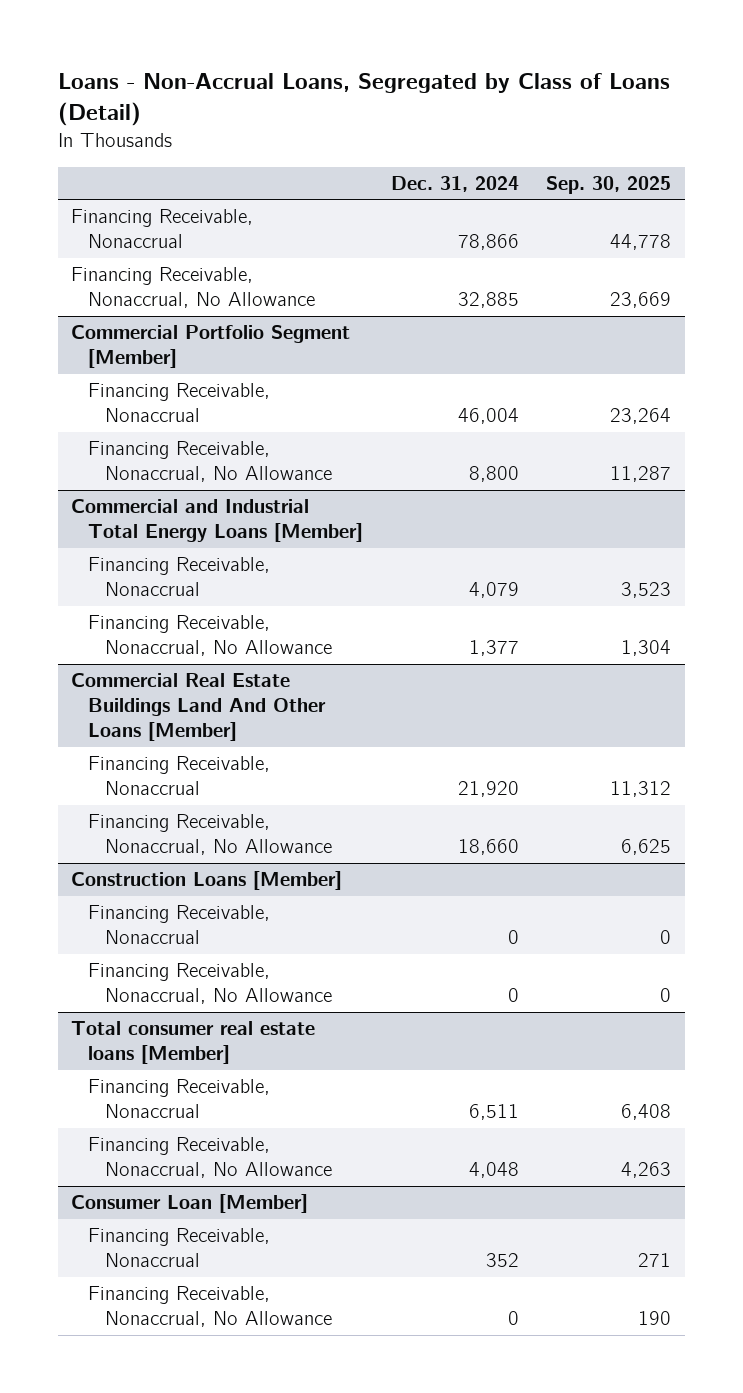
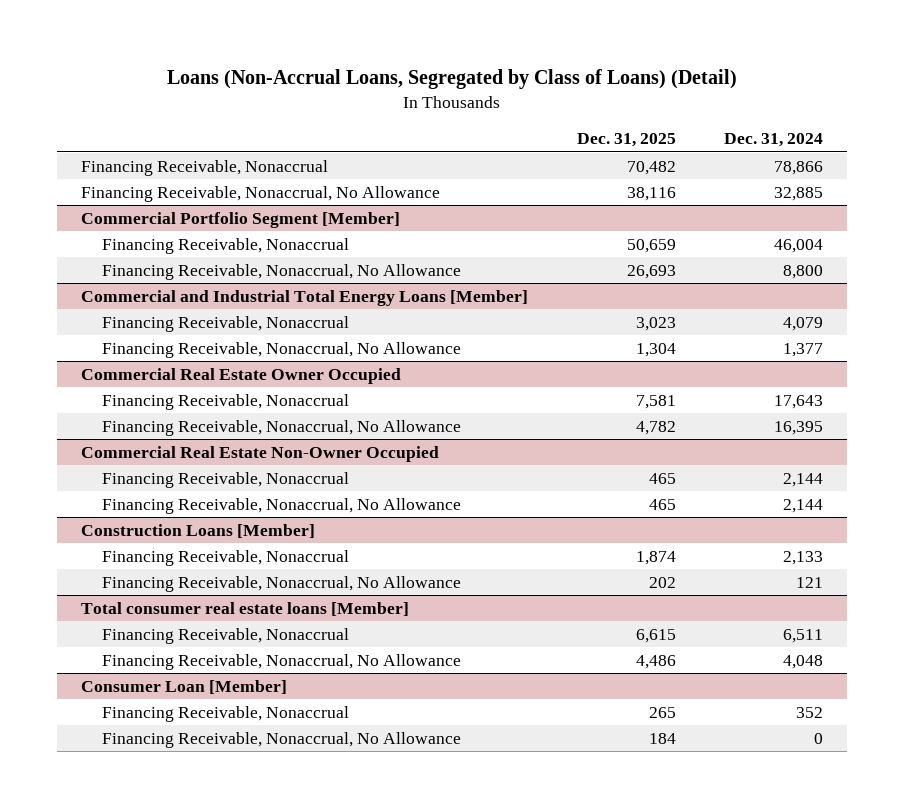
[57,72,670,126] Loans - Non-Accrual Loans, Segregated by Class of Loans (Detail) -> [167,69,738,90] Loans (Non-Accrual Loans, Segregated by Class of Loans) (Detail)
[546,175,672,194] Sep. 30, 2025 -> none
none -> [576,133,676,148] Dec. 31, 2025
[71,673,327,742] Commercial Real Estate Buildings Land And Other Loans [Member] -> none
none -> [81,367,402,384] Commercial Real Estate Owner Occupied
[457,781,519,798] 21,920 -> [774,394,824,409] 17,643
[457,839,519,856] 18,660 -> [774,420,824,435] 16,395
none -> [81,445,440,462] Commercial Real Estate Non-Owner Occupied
none -> [101,471,349,488] Financing Receivable, Nonaccrual
none -> [101,497,461,514] Financing Receivable, Nonaccrual, No Allowance
[507,930,519,945] 0 -> [783,550,824,565] 2,133
[507,988,519,1003] 0 -> [796,576,824,588] 121

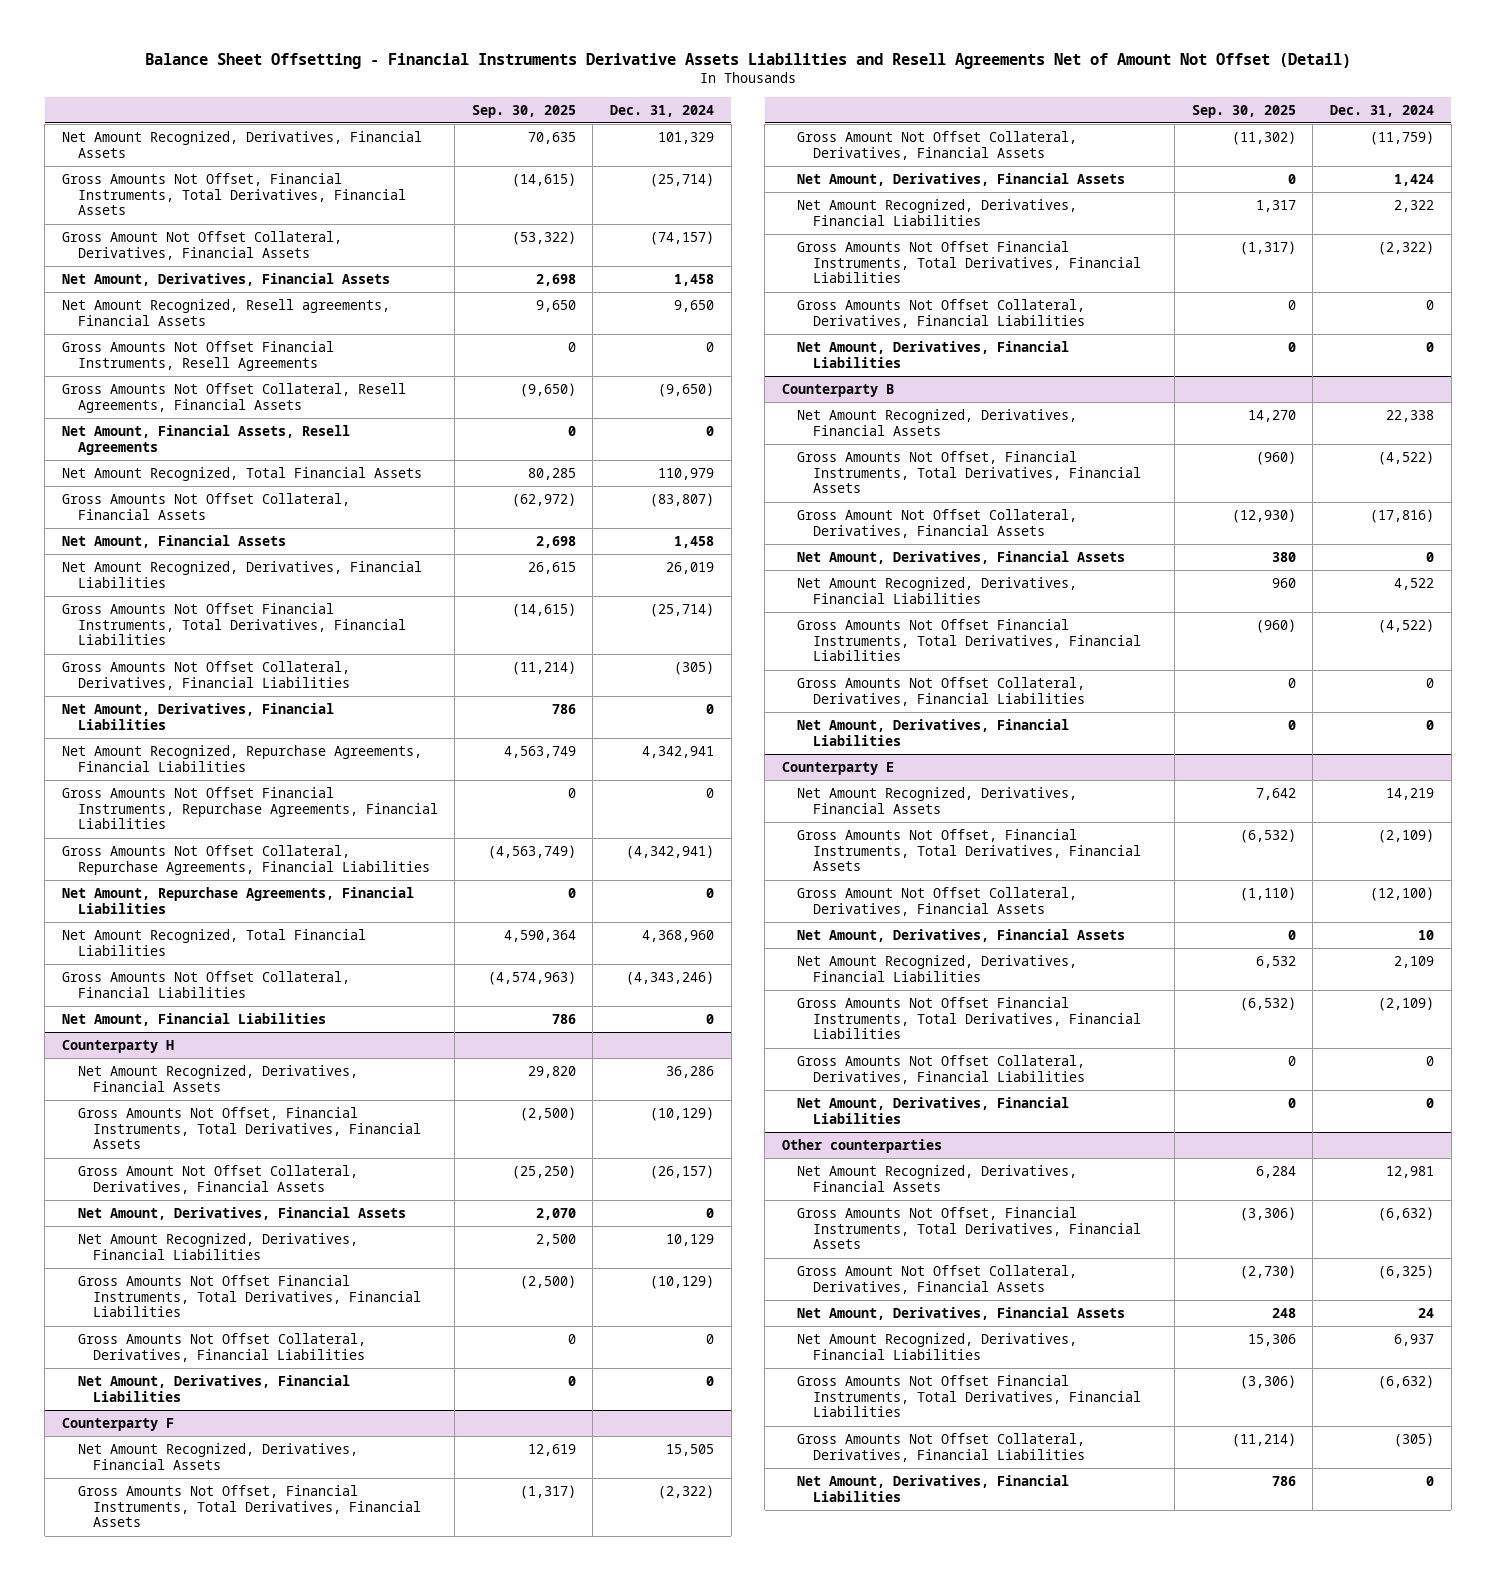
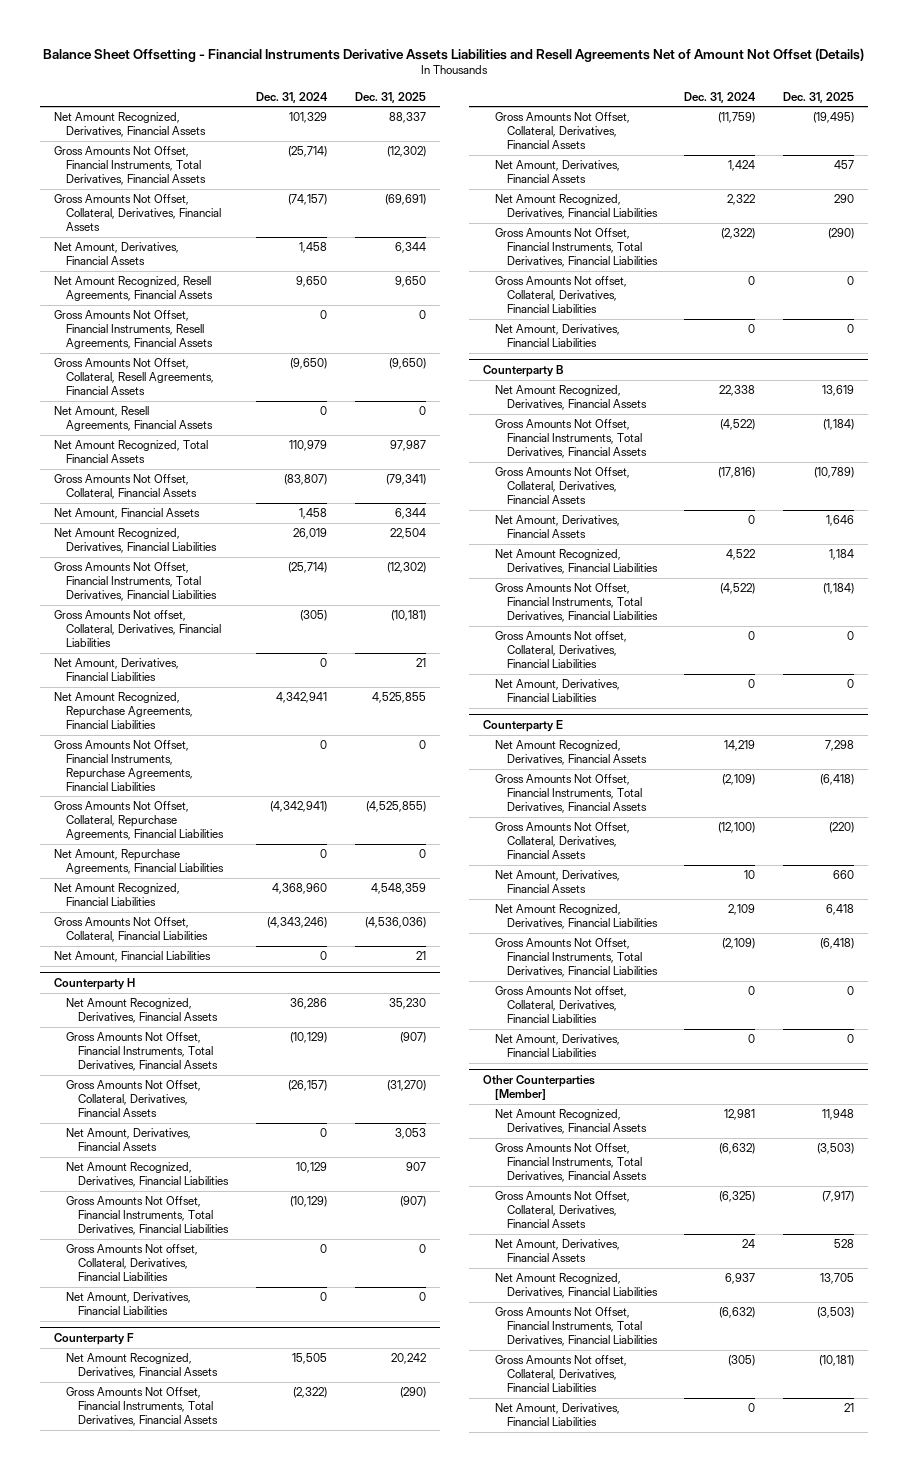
[144,53,1351,70] Balance Sheet Offsetting - Financial Instruments Derivative Assets Liabilities and Resell Agreements Net of Amount Not Offset (Detail) -> [43,47,865,62] Balance Sheet Offsetting - Financial Instruments Derivative Assets Liabilities and Resell Agreements Net of Amount Not Offset (Details)
[471,104,576,118] Sep. 30, 2025 -> none
none -> [354,91,426,103] Dec. 31, 2025
[61,230,342,260] Gross Amount Not Offset Collateral, Derivatives, Financial Assets -> [54,194,222,231] Gross Amounts Not Offset, Collateral, Derivatives, Financial Assets
[61,298,390,326] Net Amount Recognized, Resell agreements, Financial Assets -> [54,276,214,302] Net Amount Recognized, Resell Agreements, Financial Assets
[61,340,334,371] Gross Amounts Not Offset Financial Instruments, Resell Agreements -> [54,310,214,349] Gross Amounts Not Offset, Financial Instruments, Resell Agreements, Financial Assets
[61,382,406,413] Gross Amounts Not Offset Collateral, Resell Agreements, Financial Assets -> [54,358,215,395] Gross Amounts Not Offset, Collateral, Resell Agreements, Financial Assets
[61,424,350,455] Net Amount, Financial Assets, Resell Agreements -> [54,406,214,432] Net Amount, Resell Agreements, Financial Assets
[61,492,350,520] Gross Amounts Not Offset Collateral, Financial Assets -> [54,474,198,500] Gross Amounts Not Offset, Collateral, Financial Assets
[61,602,406,646] Gross Amounts Not Offset Financial Instruments, Total Derivatives, Financial Liabilities -> [54,562,218,601] Gross Amounts Not Offset, Financial Instruments, Total Derivatives, Financial Liabilities
[61,660,350,690] Gross Amounts Not Offset Collateral, Derivatives, Financial Liabilities -> [54,610,222,647] Gross Amounts Not offset, Collateral, Derivatives, Financial Liabilities
[61,786,438,830] Gross Amounts Not Offset Financial Instruments, Repurchase Agreements, Financial Liabilities -> [54,740,194,791] Gross Amounts Not Offset, Financial Instruments, Repurchase Agreements, Financial Liabilities
[61,844,430,875] Gross Amounts Not Offset Collateral, Repurchase Agreements, Financial Liabilities -> [54,801,225,840] Gross Amounts Not Offset, Collateral, Repurchase Agreements, Financial Liabilities
[61,928,366,956] Net Amount Recognized, Total Financial Liabilities -> [54,883,181,907] Net Amount Recognized, Financial Liabilities
[61,970,350,998] Gross Amounts Not Offset Collateral, Financial Liabilities -> [54,917,209,943] Gross Amounts Not Offset, Collateral, Financial Liabilities
[77,1164,358,1194] Gross Amount Not Offset Collateral, Derivatives, Financial Assets -> [66,1080,202,1117] Gross Amounts Not Offset, Collateral, Derivatives, Financial Assets
[77,1274,422,1318] Gross Amounts Not Offset Financial Instruments, Total Derivatives, Financial Liabilities -> [66,1196,230,1235] Gross Amounts Not Offset, Financial Instruments, Total Derivatives, Financial Liabilities
[77,1332,366,1362] Gross Amounts Not Offset Collateral, Derivatives, Financial Liabilities -> [66,1244,199,1281] Gross Amounts Not offset, Collateral, Derivatives, Financial Liabilities
[797,130,1078,160] Gross Amount Not Offset Collateral, Derivatives, Financial Assets -> [494,112,630,149] Gross Amounts Not Offset, Collateral, Derivatives, Financial Assets
[797,240,1142,284] Gross Amounts Not Offset Financial Instruments, Total Derivatives, Financial Liabilities -> [494,228,658,267] Gross Amounts Not Offset, Financial Instruments, Total Derivatives, Financial Liabilities
[797,298,1086,328] Gross Amounts Not Offset Collateral, Derivatives, Financial Liabilities -> [494,276,627,313] Gross Amounts Not offset, Collateral, Derivatives, Financial Liabilities
[797,508,1078,538] Gross Amount Not Offset Collateral, Derivatives, Financial Assets -> [494,467,630,504] Gross Amounts Not Offset, Collateral, Derivatives, Financial Assets
[797,618,1142,662] Gross Amounts Not Offset Financial Instruments, Total Derivatives, Financial Liabilities -> [494,583,658,622] Gross Amounts Not Offset, Financial Instruments, Total Derivatives, Financial Liabilities
[797,676,1086,706] Gross Amounts Not Offset Collateral, Derivatives, Financial Liabilities -> [494,631,627,668] Gross Amounts Not offset, Collateral, Derivatives, Financial Liabilities
[797,886,1078,916] Gross Amount Not Offset Collateral, Derivatives, Financial Assets -> [494,822,630,859] Gross Amounts Not Offset, Collateral, Derivatives, Financial Assets
[797,996,1142,1040] Gross Amounts Not Offset Financial Instruments, Total Derivatives, Financial Liabilities -> [494,938,658,977] Gross Amounts Not Offset, Financial Instruments, Total Derivatives, Financial Liabilities
[797,1054,1086,1084] Gross Amounts Not Offset Collateral, Derivatives, Financial Liabilities -> [494,986,627,1023] Gross Amounts Not offset, Collateral, Derivatives, Financial Liabilities
[781,1138,942,1153] Other counterparties -> [482,1075,595,1100] Other Counterparties [Member]
[797,1264,1078,1294] Gross Amount Not Offset Collateral, Derivatives, Financial Assets -> [494,1191,630,1228] Gross Amounts Not Offset, Collateral, Derivatives, Financial Assets
[797,1374,1142,1418] Gross Amounts Not Offset Financial Instruments, Total Derivatives, Financial Liabilities -> [494,1307,658,1346] Gross Amounts Not Offset, Financial Instruments, Total Derivatives, Financial Liabilities
[797,1432,1086,1462] Gross Amounts Not Offset Collateral, Derivatives, Financial Liabilities -> [494,1355,627,1392] Gross Amounts Not offset, Collateral, Derivatives, Financial Liabilities

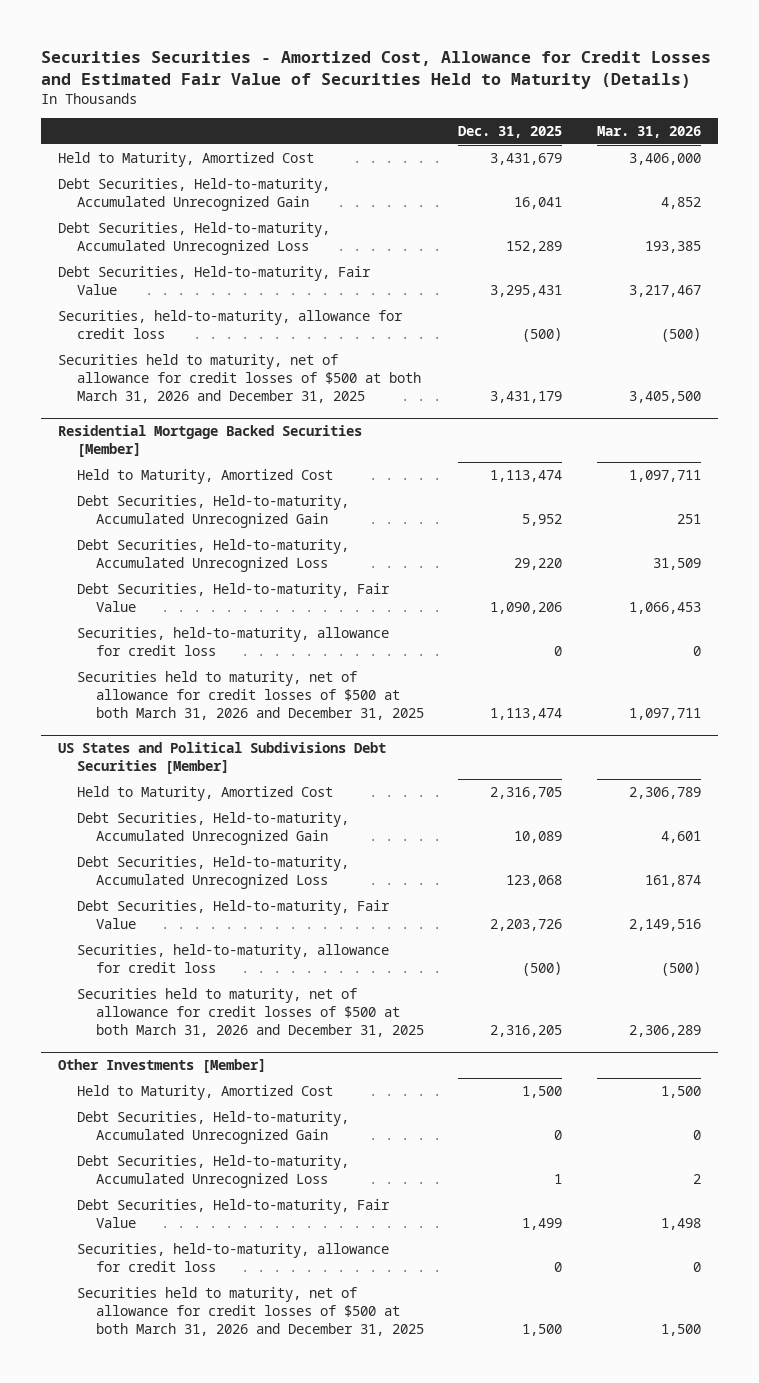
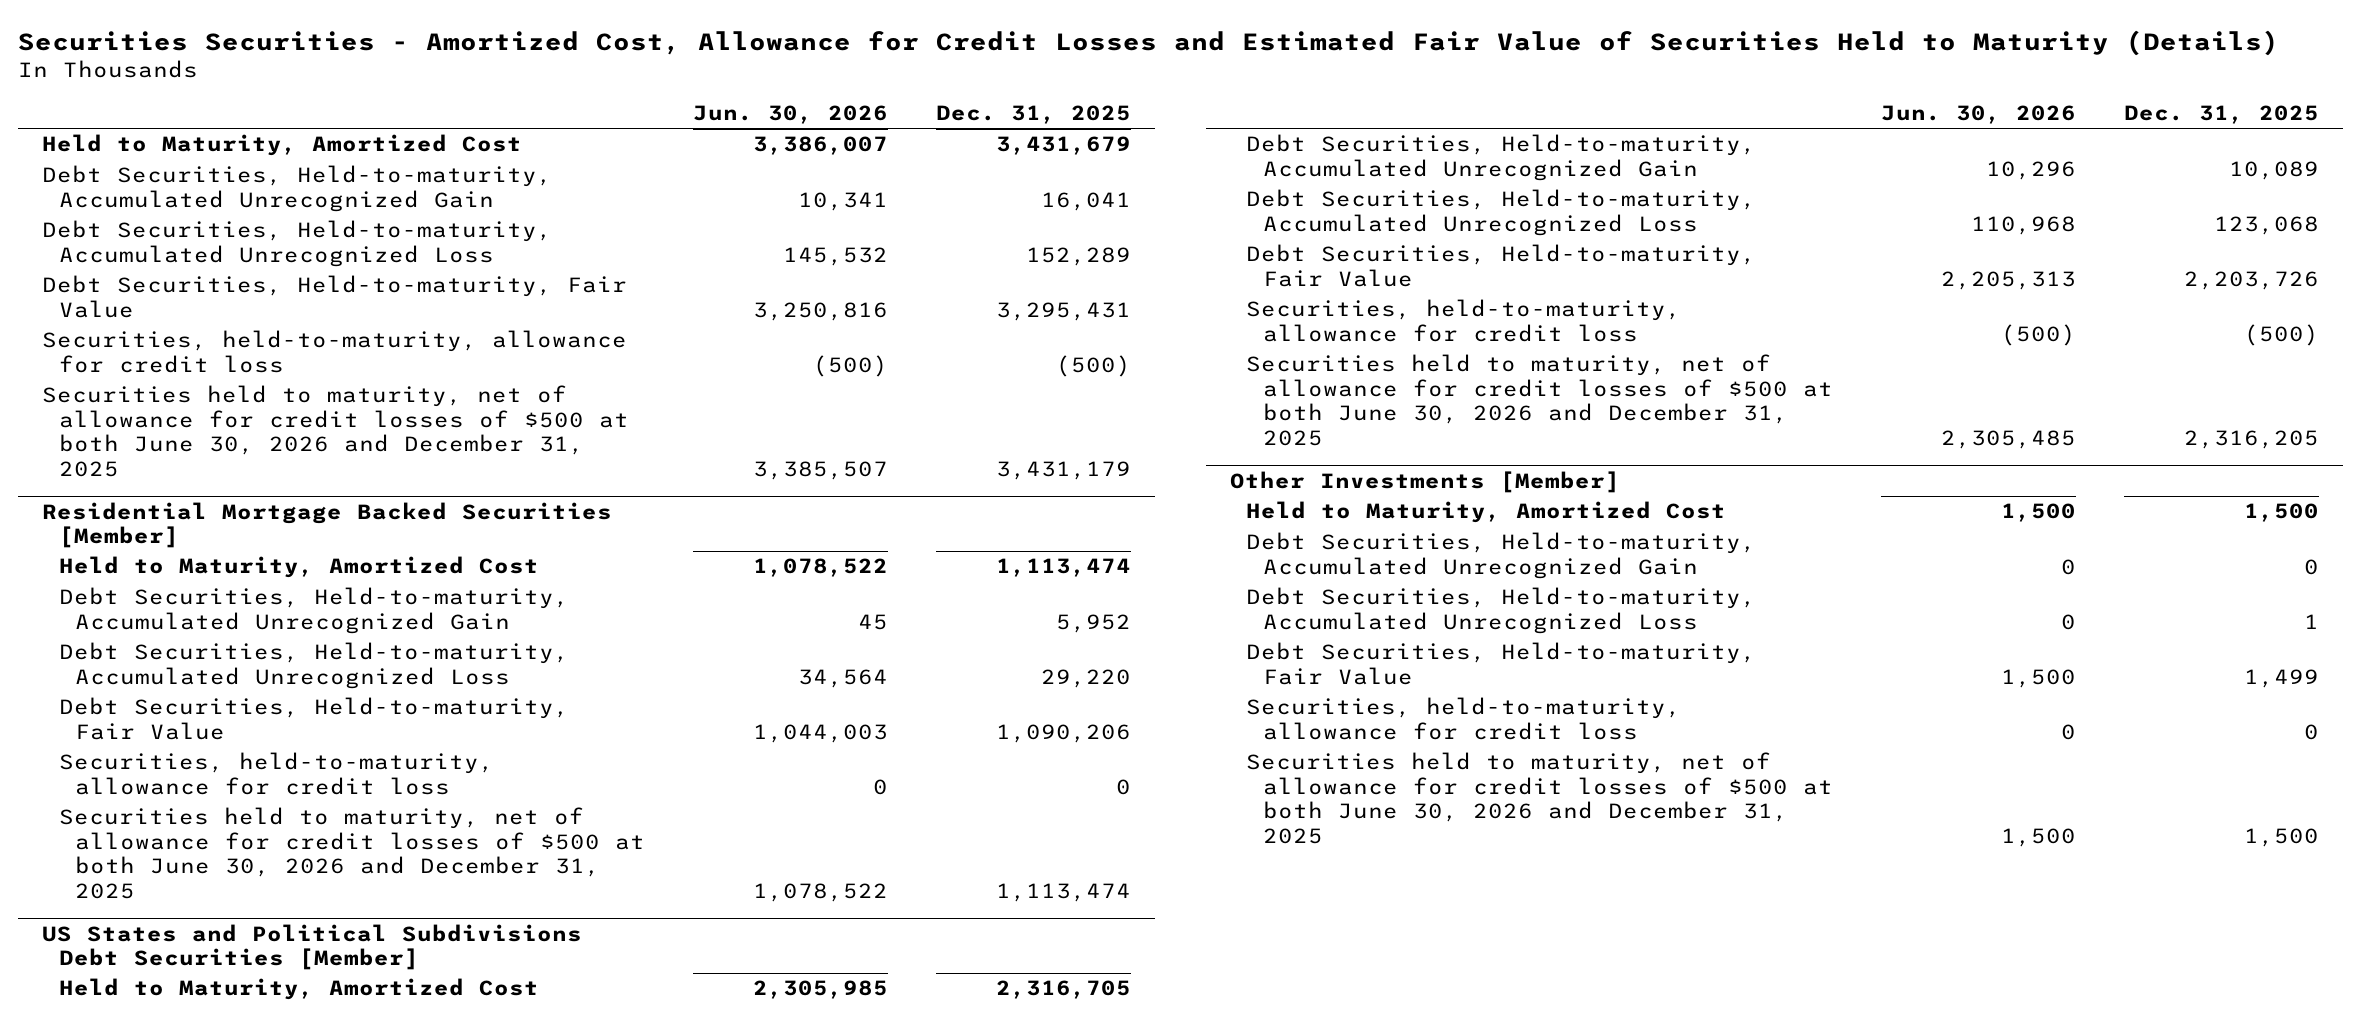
[596,126,701,139] Mar. 31, 2026 -> none
none -> [693,105,889,125] Jun. 30, 2026
[57,354,421,404] Securities held to maturity, net of allowance for credit losses of $500 at both March 31, 2026 and December 31, 2025 -> [42,385,629,477] Securities held to maturity, net of allowance for credit losses of $500 at both June 30, 2026 and December 31, 2025
[76,671,424,721] Securities held to maturity, net of allowance for credit losses of $500 at both March 31, 2026 and December 31, 2025 -> [58,807,646,899] Securities held to maturity, net of allowance for credit losses of $500 at both June 30, 2026 and December 31, 2025
[76,988,424,1038] Securities held to maturity, net of allowance for credit losses of $500 at both March 31, 2026 and December 31, 2025 -> [1246,354,1833,446] Securities held to maturity, net of allowance for credit losses of $500 at both June 30, 2026 and December 31, 2025
[76,1287,424,1337] Securities held to maturity, net of allowance for credit losses of $500 at both March 31, 2026 and December 31, 2025 -> [1246,752,1833,844] Securities held to maturity, net of allowance for credit losses of $500 at both June 30, 2026 and December 31, 2025

